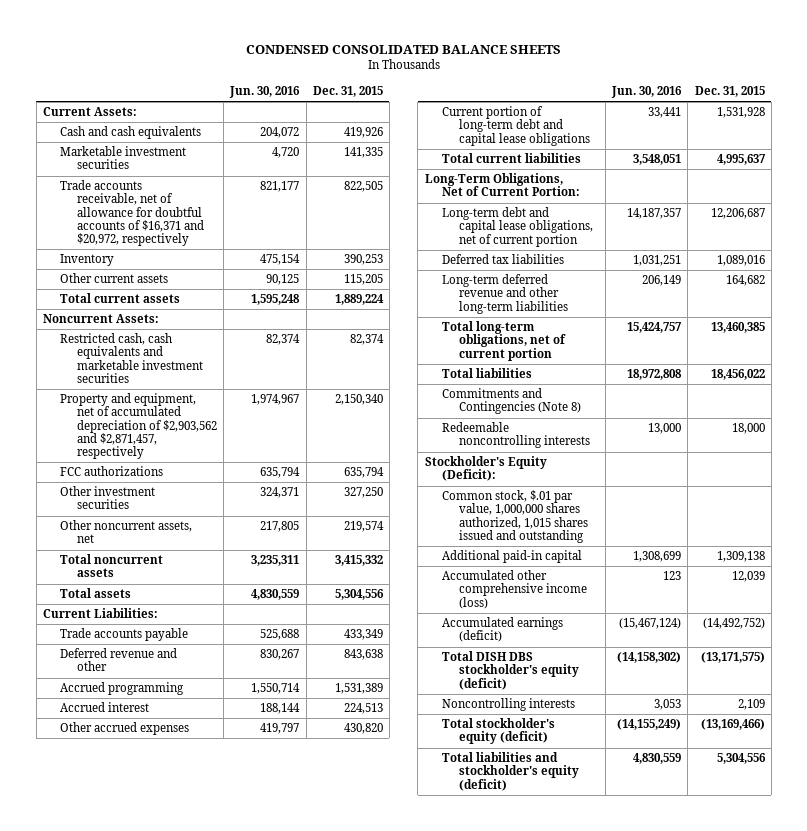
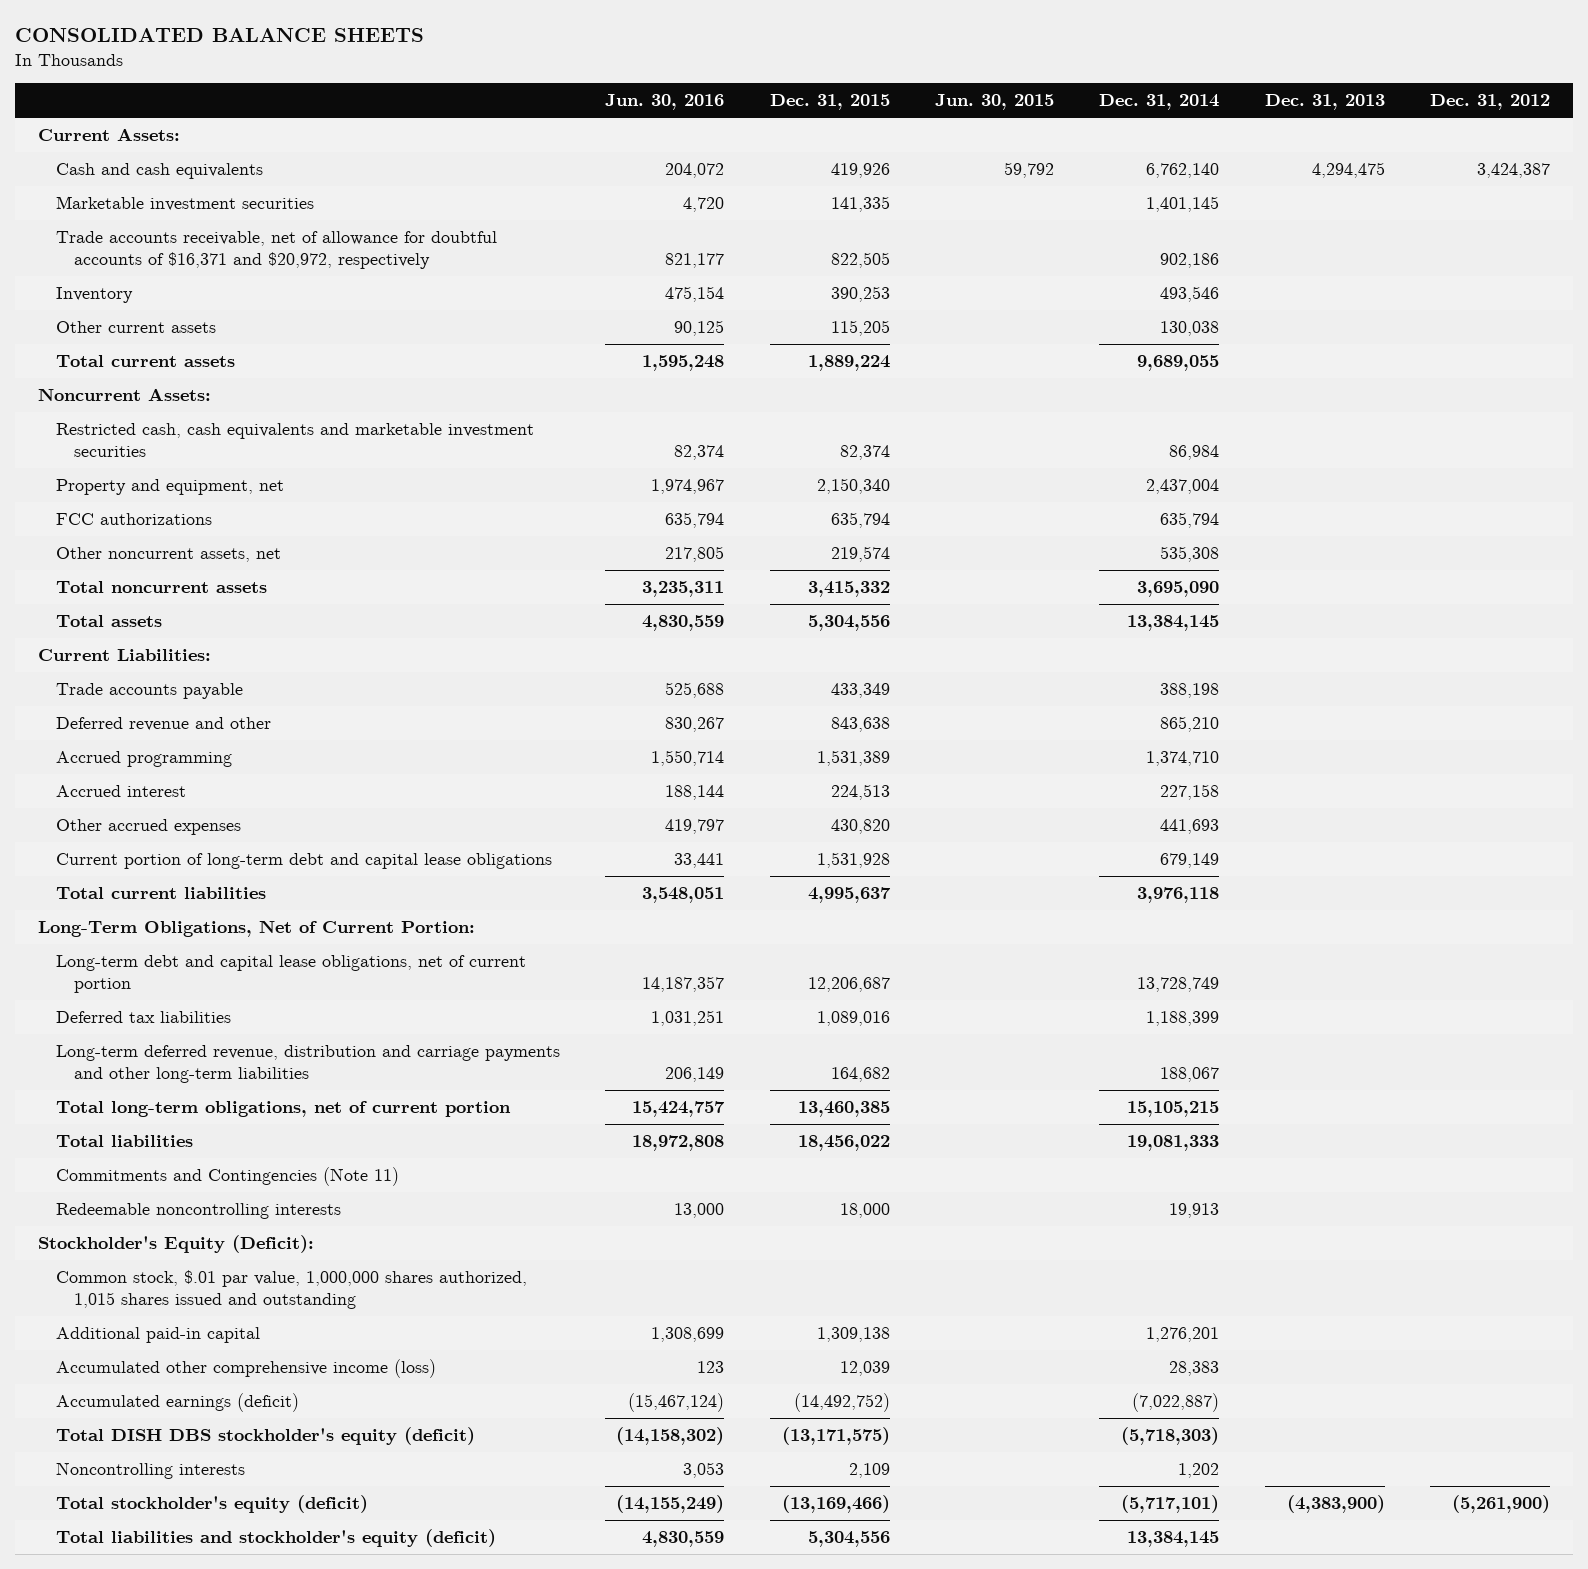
[245,44,561,54] CONDENSED CONSOLIDATED BALANCE SHEETS -> [15,28,425,43] CONSOLIDATED BALANCE SHEETS
none -> [935,94,1055,111] Jun. 30, 2015
none -> [1099,94,1220,111] Dec. 31, 2014
none -> [1264,94,1385,111] Dec. 31, 2013
none -> [1430,94,1551,111] Dec. 31, 2012
[59,393,218,459] Property and equipment, net of accumulated depreciation of $2,903,562 and $2,871,457, respectively -> [56,478,285,495] Property and equipment, net
[59,486,155,510] Other investment securities -> none
[441,274,568,314] Long-term deferred revenue and other long-term liabilities -> [56,1044,561,1084] Long-term deferred revenue, distribution and carriage payments and other long-term liabilities
[441,388,581,415] Commitments and Contingencies (Note 8) -> [56,1166,400,1186] Commitments and Contingencies (Note 11)

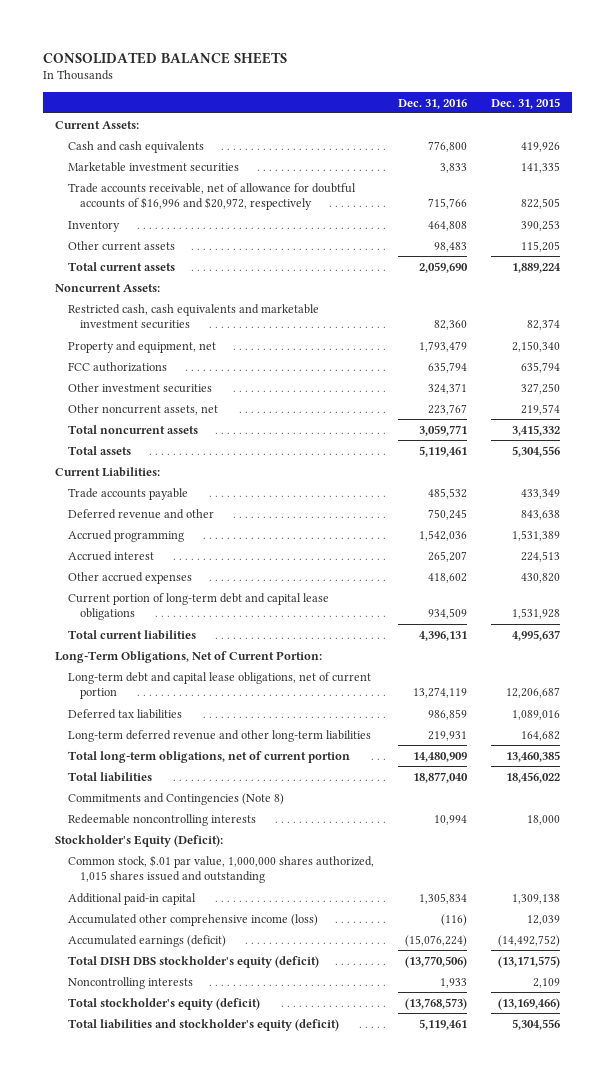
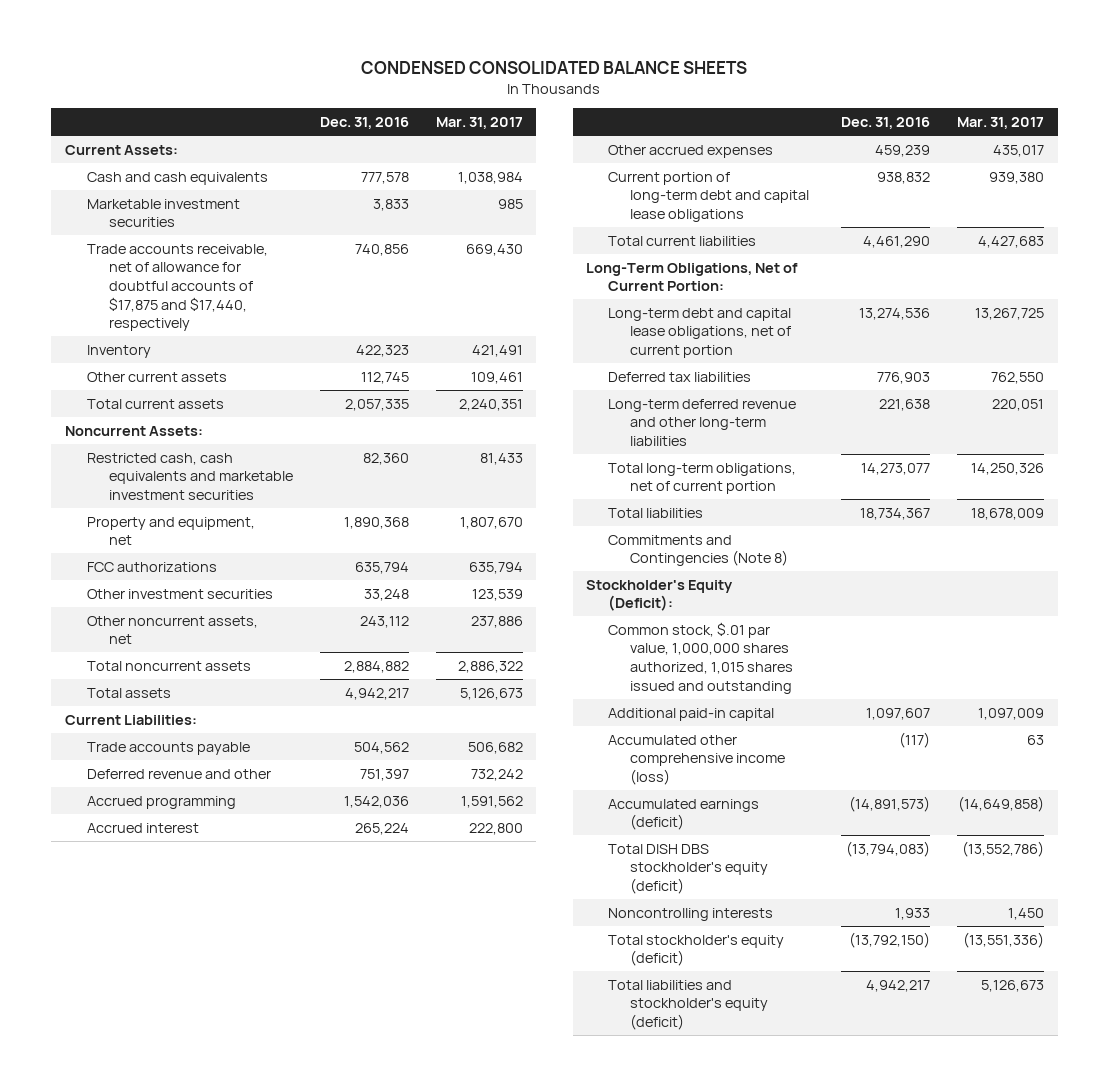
[43,51,288,64] CONSOLIDATED BALANCE SHEETS -> [361,60,748,74] CONDENSED CONSOLIDATED BALANCE SHEETS
[491,97,561,109] Dec. 31, 2015 -> none
none -> [435,116,523,129] Mar. 31, 2017
[427,140,467,152] 776,800 -> [360,171,409,184] 777,578
[67,182,356,211] Trade accounts receivable, net of allowance for doubtful accounts of $16,996 and $20,972, respectively -> [86,243,268,332] Trade accounts receivable, net of allowance for doubtful accounts of $17,875 and $17,440, respectively
[427,198,467,210] 715,766 -> [354,243,409,256] 740,856
[427,220,467,231] 464,808 -> [355,344,409,357] 422,323
[433,241,467,252] 98,483 -> [360,371,409,384] 112,745
[418,261,468,273] 2,059,690 -> [344,398,409,411] 2,057,335
[418,340,467,352] 1,793,479 -> [343,516,409,529] 1,890,368
[427,382,467,394] 324,371 -> [363,588,409,601] 33,248
[427,403,467,415] 223,767 -> [359,615,409,628] 243,112
[418,424,467,436] 3,059,771 -> [343,660,409,673] 2,884,882
[418,445,467,457] 5,119,461 -> [344,687,409,700] 4,942,217
[427,487,467,499] 485,532 -> [353,741,409,754] 504,562
[427,508,467,520] 750,245 -> [359,768,409,781] 751,397
[427,550,467,562] 265,207 -> [354,822,409,835] 265,224
[427,572,467,583] 418,602 -> [875,144,931,157] 459,239
[427,608,467,620] 934,509 -> [877,171,931,184] 938,832
[418,630,467,641] 4,396,131 -> [863,235,931,248] 4,461,290
[412,687,467,699] 13,274,119 -> [859,307,931,320] 13,274,536
[427,708,467,720] 986,859 -> [877,371,931,384] 776,903
[427,730,467,741] 219,931 -> [879,398,931,411] 221,638
[412,751,467,762] 14,480,909 -> [861,462,931,475] 14,273,077
[412,771,468,783] 18,877,040 -> [860,507,931,520] 18,734,367
[67,813,256,826] Redeemable noncontrolling interests -> none
[418,892,467,904] 1,305,834 -> [866,707,931,720] 1,097,607
[440,913,467,926] (116) -> [899,731,931,748] (117)
[404,934,467,947] (15,076,224) -> [849,795,931,812] (14,891,573)
[404,955,467,968] (13,770,506) -> [846,840,931,857] (13,794,083)
[404,997,467,1010] (13,768,573) -> [849,931,931,948] (13,792,150)
[418,1018,467,1030] 5,119,461 -> [866,979,931,992] 4,942,217

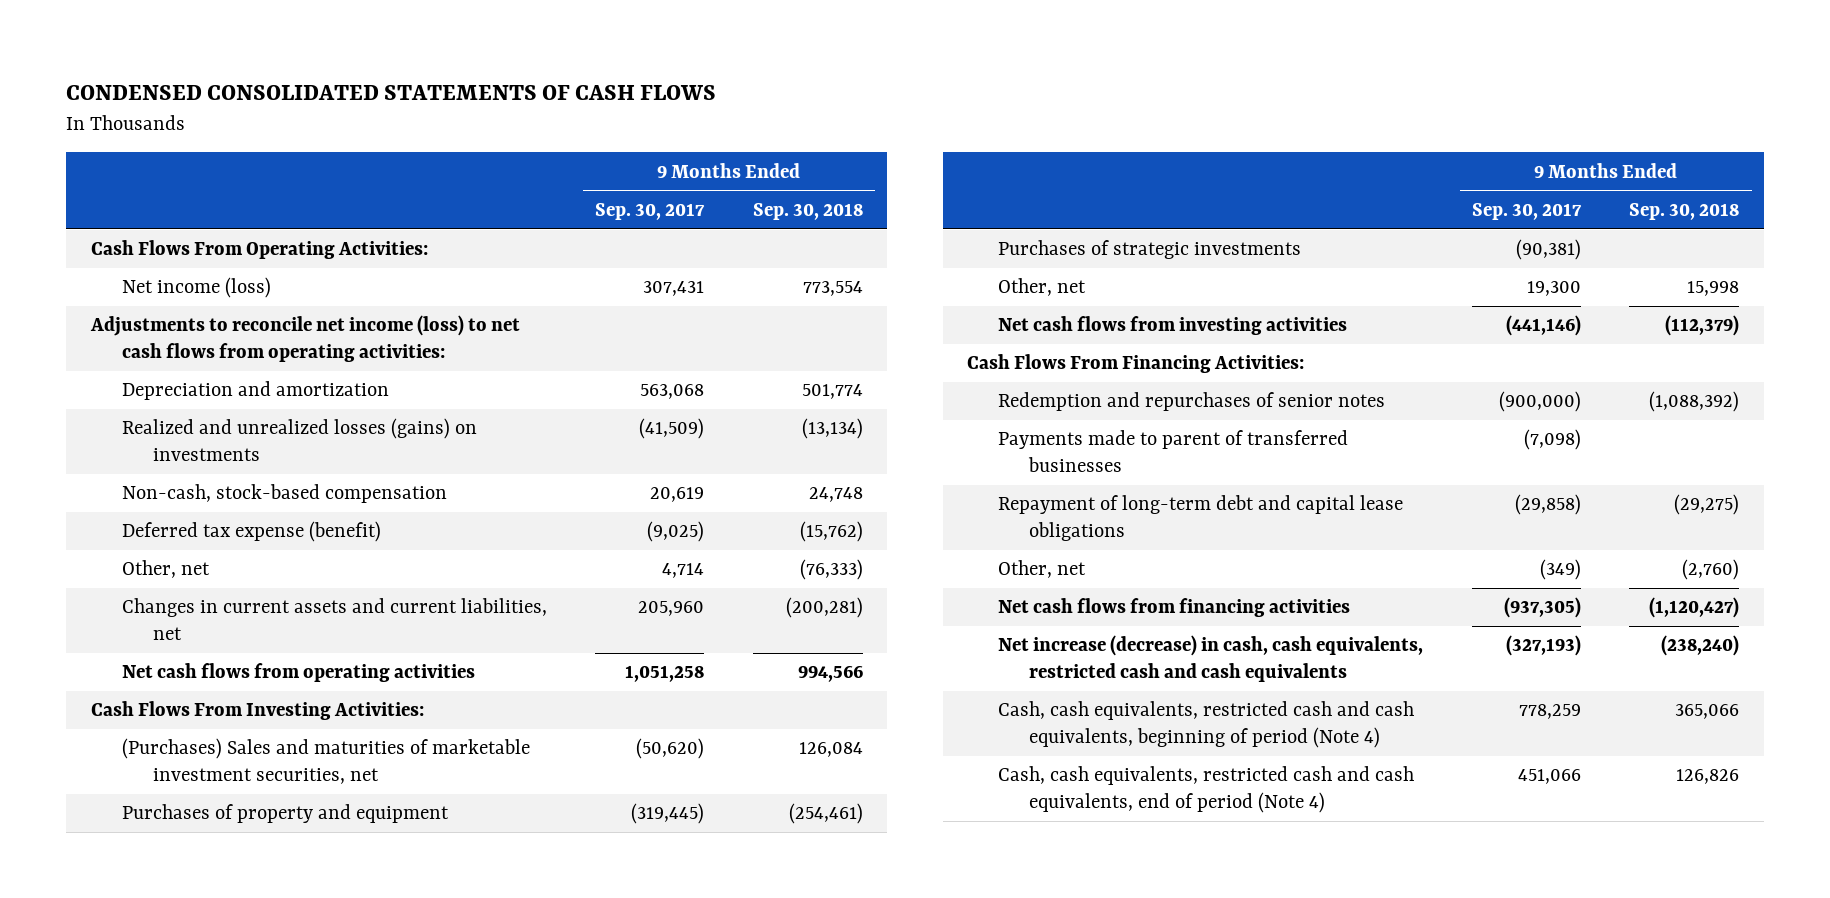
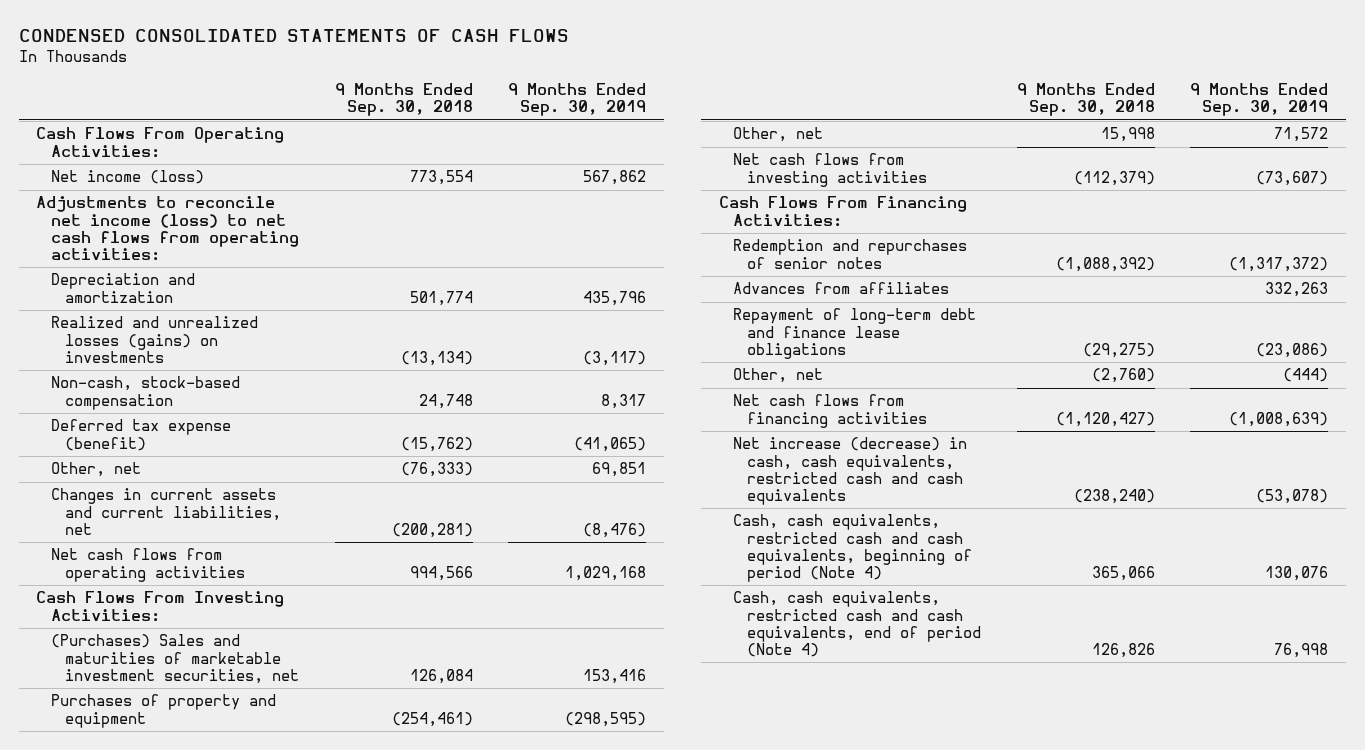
[595,202,706,220] Sep. 30, 2017 -> none
none -> [508,83,647,117] 9 Months Ended Sep. 30, 2019
[997,240,1301,260] Purchases of strategic investments -> none
[997,430,1348,473] Payments made to parent of transferred businesses -> none
none -> [733,282,950,295] Advances from affiliates
[997,495,1403,542] Repayment of long-term debt and capital lease obligations -> [733,308,977,359] Repayment of long-term debt and finance lease obligations

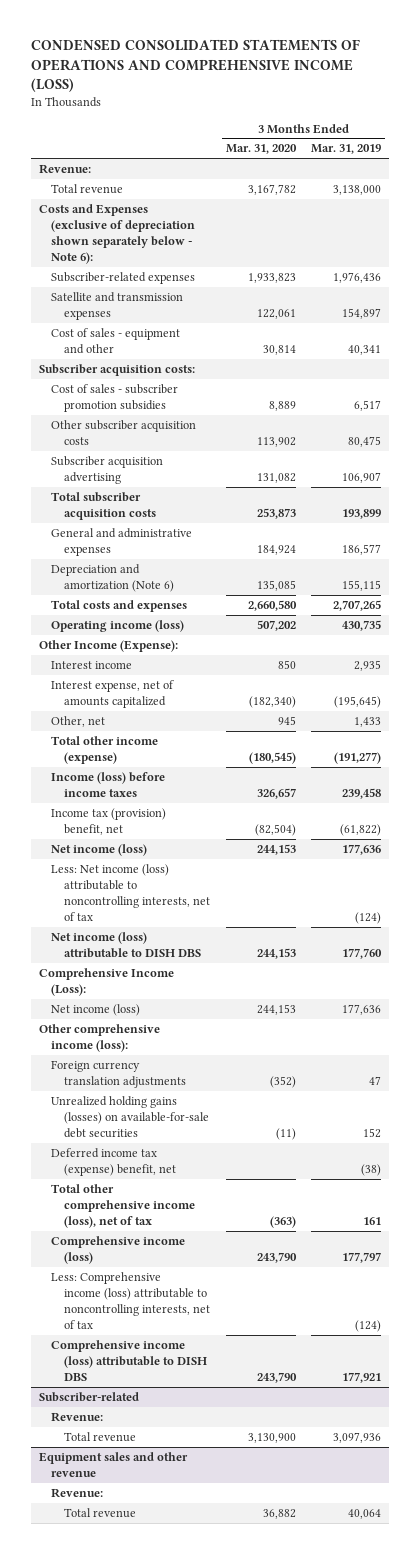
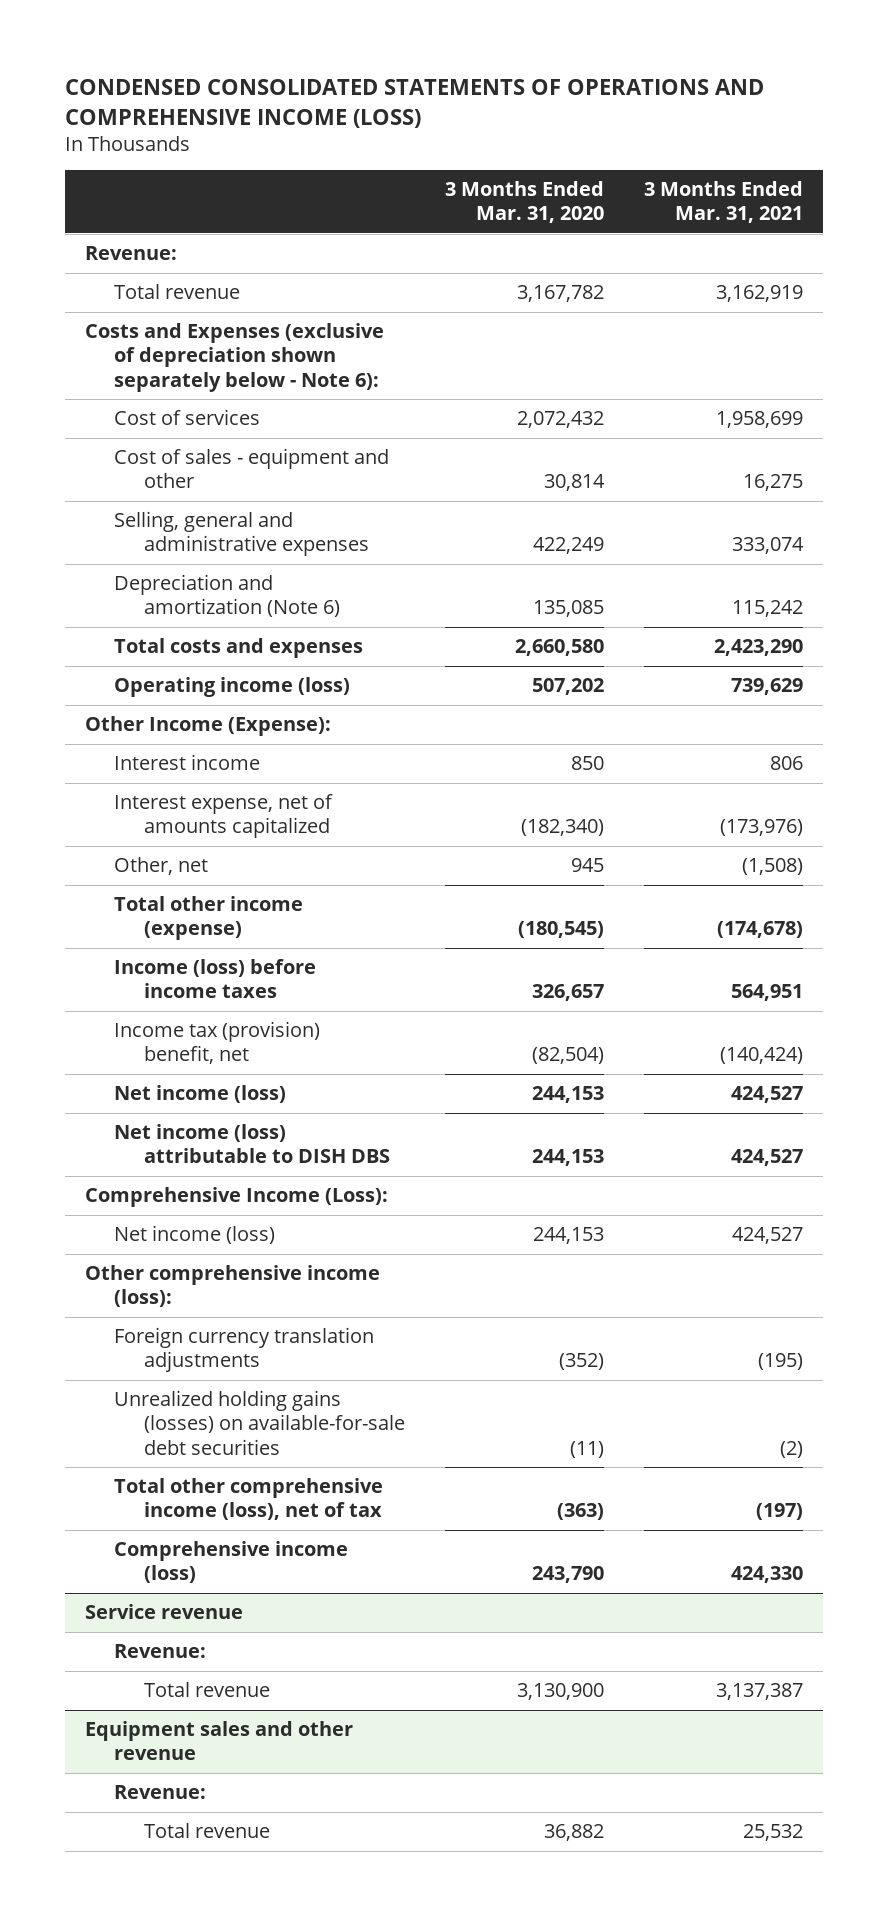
[311,144,382,155] Mar. 31, 2019 -> none
none -> [643,181,803,224] 3 Months Ended Mar. 31, 2021
[51,271,196,284] Subscriber-related expenses -> none
[51,291,184,320] Satellite and transmission expenses -> none
none -> [114,409,261,426] Cost of services
[38,363,195,376] Subscriber acquisition costs: -> none
[51,383,179,412] Cost of sales - subscriber promotion subsidies -> none
[51,419,197,445] Other subscriber acquisition costs -> none
[51,455,164,484] Subscriber acquisition advertising -> none
[51,491,156,520] Total subscriber acquisition costs -> none
[51,527,193,556] General and administrative expenses -> [114,511,369,557] Selling, general and administrative expenses
[256,544,296,555] 184,924 -> [532,537,604,555] 422,249
[51,863,210,922] Less: Net income (loss) attributable to noncontrolling interests, net of tax -> none
[51,1147,176,1176] Deferred income tax (expense) benefit, net -> none
[51,1271,210,1330] Less: Comprehensive income (loss) attributable to noncontrolling interests, net of tax -> none
[51,1339,207,1382] Comprehensive income (loss) attributable to DISH DBS -> none
[38,1391,139,1402] Subscriber-related -> [84,1604,243,1620] Service revenue

